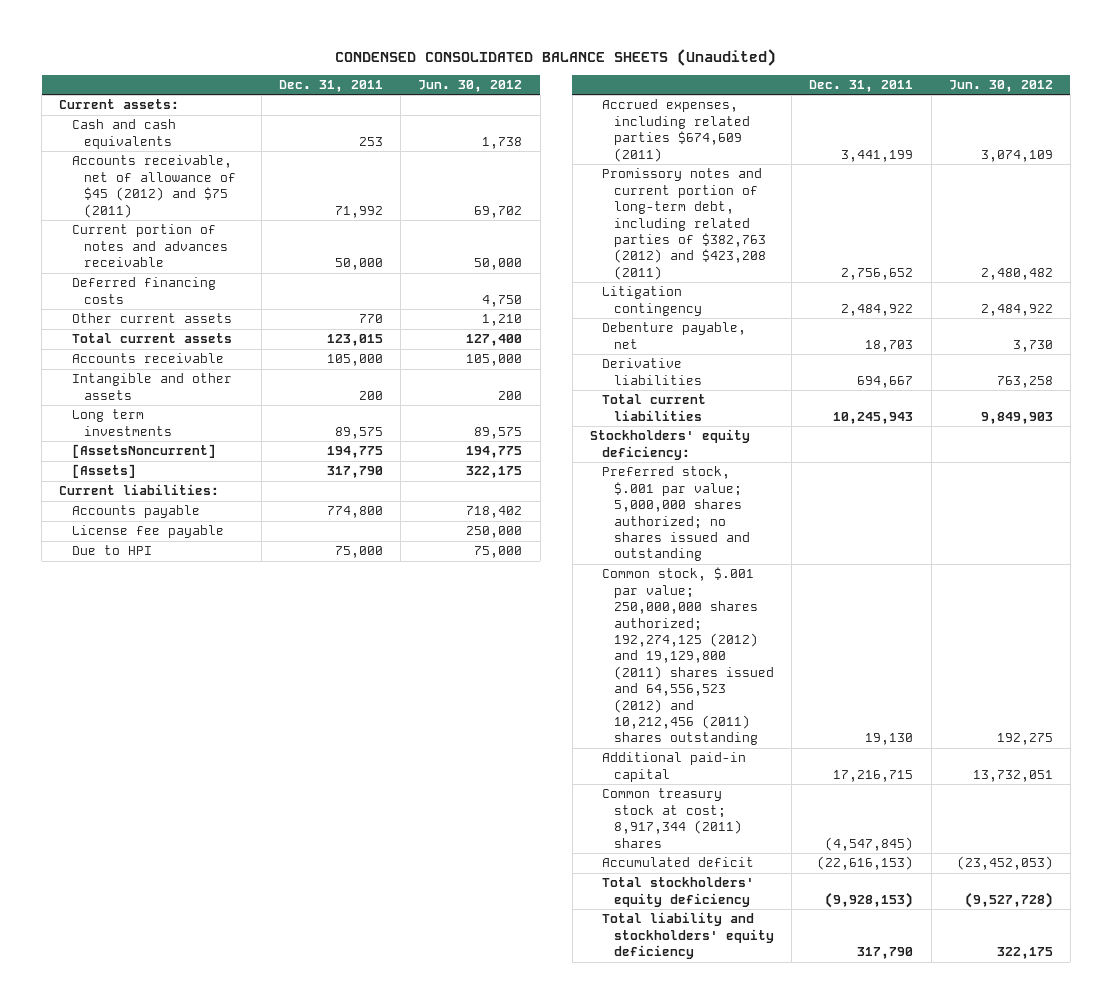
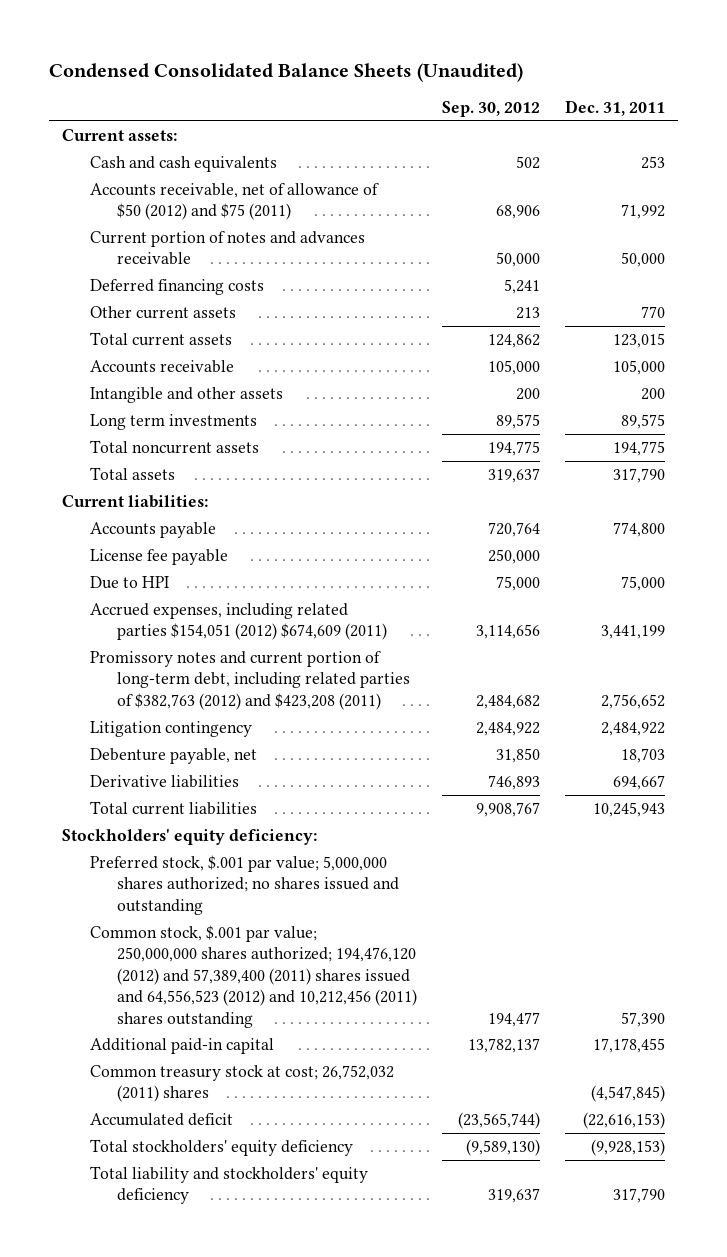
[335,48,777,66] CONDENSED CONSOLIDATED BALANCE SHEETS (Unaudited) -> [49,62,524,82] Condensed Consolidated Balance Sheets (Unaudited)
[418,80,523,93] Jun. 30, 2012 -> none
none -> [442,101,541,118] Sep. 30, 2012
[71,155,236,218] Accounts receivable, net of allowance of $45 (2012) and $75 (2011) -> [89,183,379,221] Accounts receivable, net of allowance of $50 (2012) and $75 (2011)
[71,444,216,459] [AssetsNoncurrent] -> [89,440,259,455] Total noncurrent assets
[71,464,136,479] [Assets] -> [89,467,175,481] Total assets
[601,99,751,162] Accrued expenses, including related parties $674,609 (2011) -> [89,603,388,641] Accrued expenses, including related parties $154,051 (2012) $674,609 (2011)
[601,567,775,746] Common stock, $.001 par value; 250,000,000 shares authorized; 192,274,125 (2012) and 19,129,800 (2011) shares issued and 64,556,523 (2012) and 10,212,456 (2011) shares outstanding -> [89,925,418,1028] Common stock, $.001 par value; 250,000,000 shares authorized; 194,476,120 (2012) and 57,389,400 (2011) shares issued and 64,556,523 (2012) and 10,212,456 (2011) shares outstanding
[865,733,914,746] 19,130 -> [621,1011,666,1027] 57,390
[833,769,914,782] 17,216,715 -> [593,1038,666,1054] 17,178,455
[601,788,743,848] Common treasury stock at cost; 8,917,344 (2011) shares -> [89,1065,394,1103] Common treasury stock at cost; 26,752,032 (2011) shares

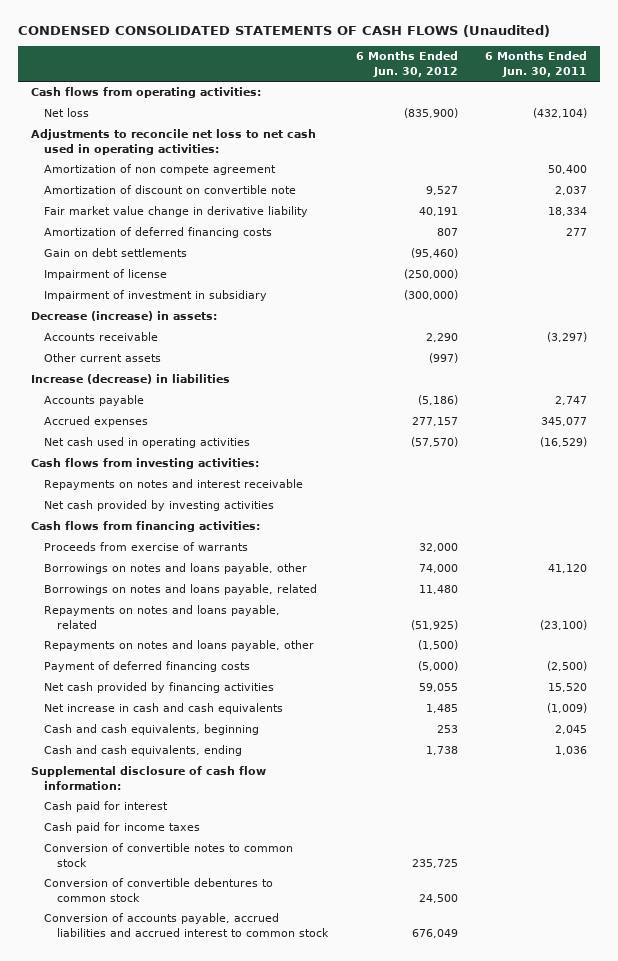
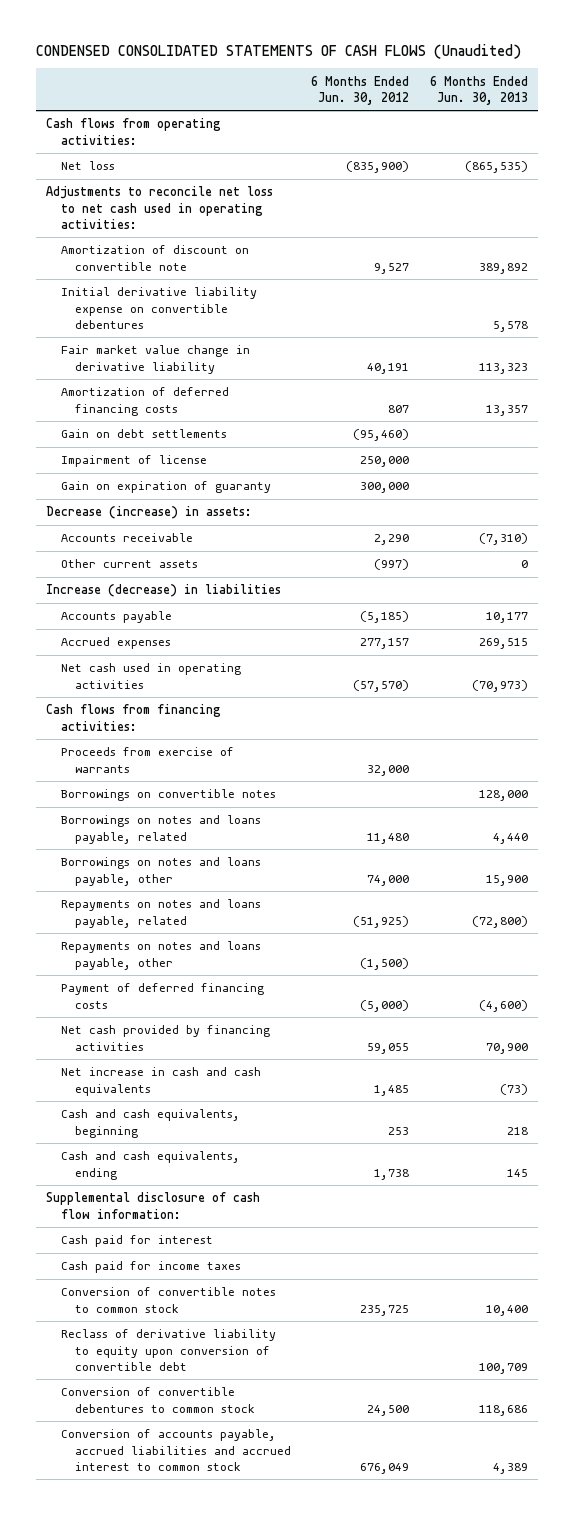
[484,51,587,77] 6 Months Ended Jun. 30, 2011 -> none
none -> [429,75,528,105] 6 Months Ended Jun. 30, 2013
[44,164,277,176] Amortization of non compete agreement -> none
none -> [60,287,257,329] Initial derivative liability expense on convertible debentures
[44,290,268,302] Impairment of investment in subsidiary -> none
[403,269,458,280] (250,000) -> [360,456,410,468] 250,000
none -> [60,481,271,494] Gain on expiration of guaranty
[417,395,458,406] (5,186) -> [360,611,410,624] (5,185)
[31,458,260,470] Cash flows from investing activities: -> none
[44,479,304,491] Repayments on notes and interest receivable -> none
[44,500,275,512] Net cash provided by investing activities -> none
none -> [60,789,276,802] Borrowings on convertible notes
[44,563,308,575] Borrowings on notes and loans payable, other -> [60,857,261,886] Borrowings on notes and loans payable, other
none -> [60,1329,276,1371] Reclass of derivative liability to equity upon conversion of convertible debt

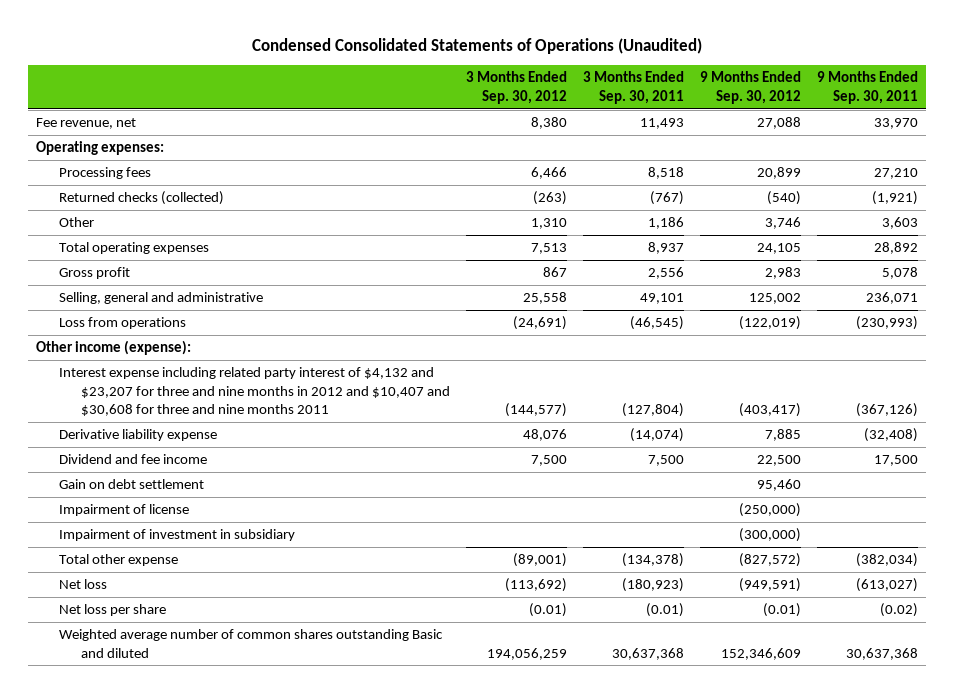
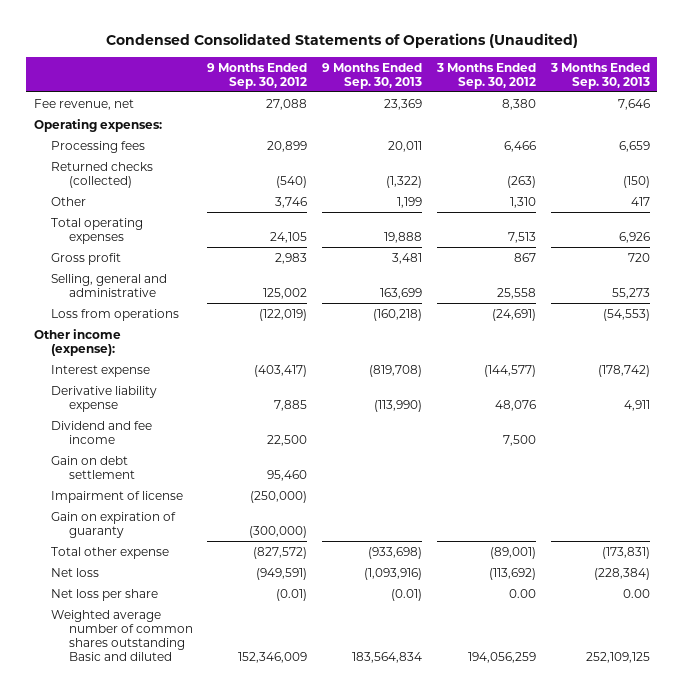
[583,71,685,105] 3 Months Ended Sep. 30, 2011 -> none
[816,71,918,105] 9 Months Ended Sep. 30, 2011 -> none
none -> [322,62,423,89] 9 Months Ended Sep. 30, 2013
none -> [549,62,650,89] 3 Months Ended Sep. 30, 2013
[58,367,451,417] Interest expense including related party interest of $4,132 and $23,207 for three and nine months in 2012 and $10,407 and $30,608 for three and nine months 2011 -> [51,364,151,377] Interest expense
[58,529,295,542] Impairment of investment in subsidiary -> none
none -> [51,511,177,538] Gain on expiration of guaranty
[529,603,568,618] (0.01) -> [509,588,537,598] 0.00
[721,647,802,660] 152,346,609 -> [238,652,308,664] 152,346,009

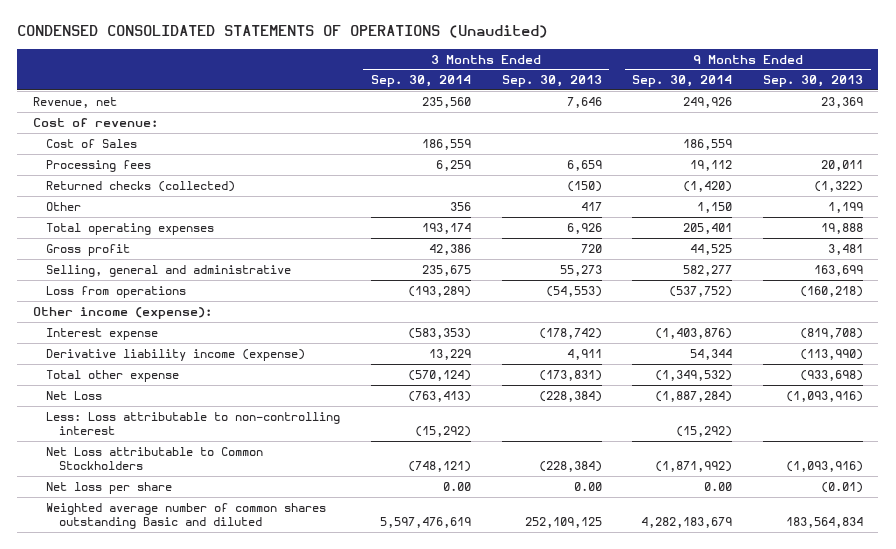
[105,33,578,49] Condensed Consolidated Statements of Operations (Unaudited) -> [17,25,549,39] CONDENSED CONSOLIDATED STATEMENTS OF OPERATIONS (Unaudited)
[207,62,308,89] 9 Months Ended Sep. 30, 2012 -> none
[436,62,537,89] 3 Months Ended Sep. 30, 2012 -> none
none -> [370,75,471,88] Sep. 30, 2014
none -> [632,75,733,88] Sep. 30, 2014
[33,118,162,132] Operating expenses: -> none
[33,98,134,110] Fee revenue, net -> [32,96,117,108] Revenue, net
none -> [32,117,158,127] Cost of revenue:
none -> [46,138,138,148] Cost of Sales
[51,420,153,444] Dividend and fee income -> none
[51,455,135,479] Gain on debt settlement -> none
[51,490,184,503] Impairment of license -> none
[51,511,177,538] Gain on expiration of guaranty -> none
[51,385,158,412] Derivative liability expense -> [46,348,306,361] Derivative liability income (expense)
[51,567,100,577] Net loss -> [46,390,103,400] Net Loss
none -> [46,411,341,436] Less: Loss attributable to non-controlling interest
none -> [46,446,264,471] Net Loss attributable to Common Stockholders

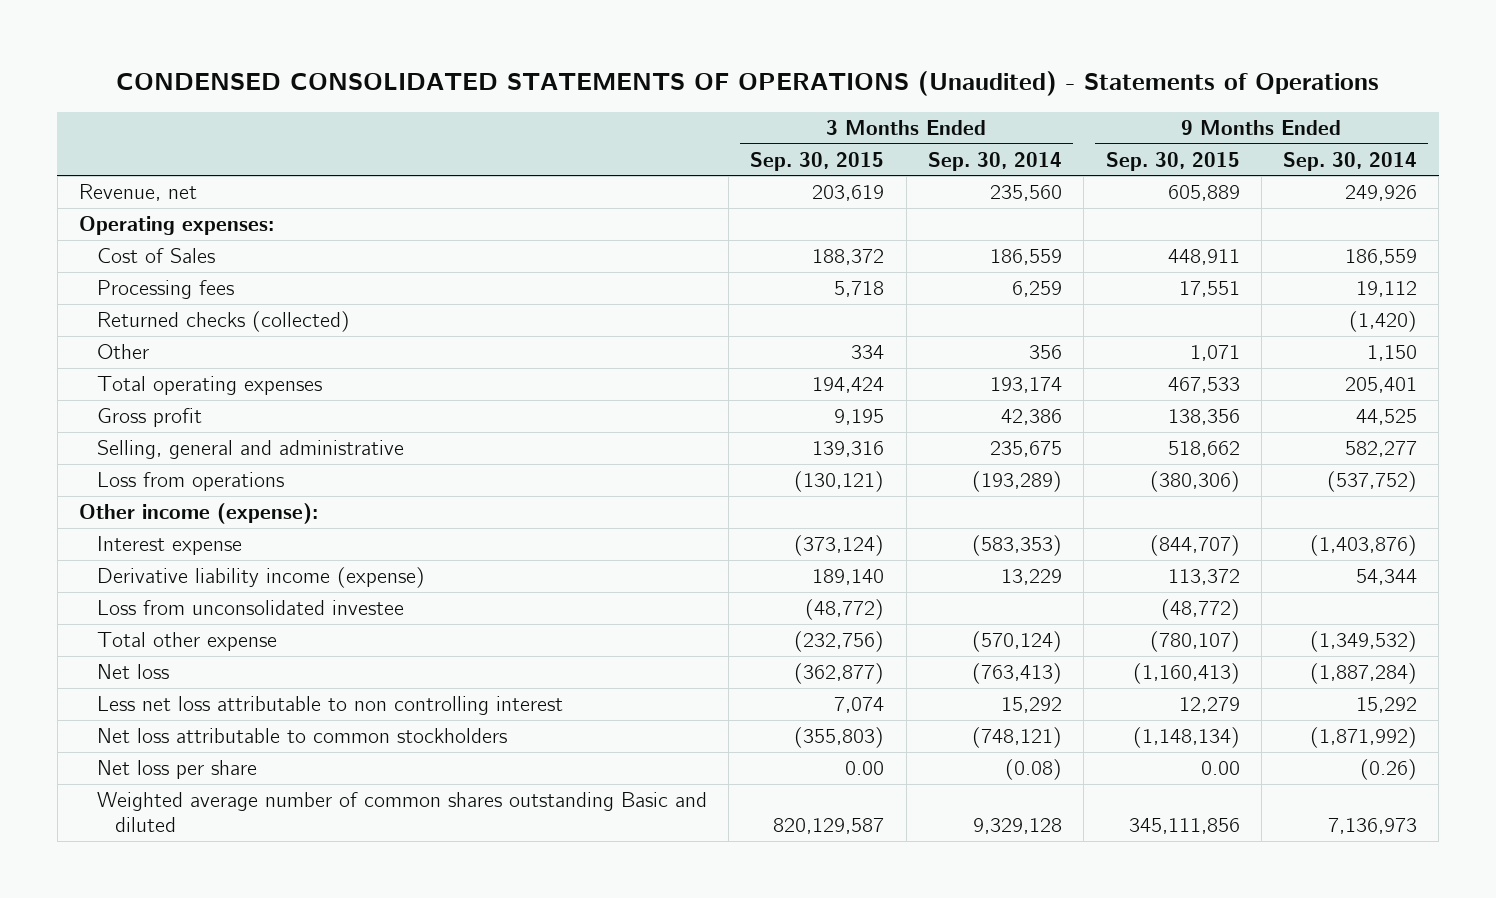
[17,25,549,39] CONDENSED CONSOLIDATED STATEMENTS OF OPERATIONS (Unaudited) -> [116,71,1380,97] CONDENSED CONSOLIDATED STATEMENTS OF OPERATIONS (Unaudited) - Statements of Operations
[501,75,602,88] Sep. 30, 2013 -> none
[763,75,864,88] Sep. 30, 2013 -> none
none -> [750,151,885,171] Sep. 30, 2015
none -> [1105,151,1240,171] Sep. 30, 2015
[32,117,158,127] Cost of revenue: -> none
none -> [79,216,275,236] Operating expenses:
none -> [96,600,404,616] Loss from unconsolidated investee
[46,390,103,400] Net Loss -> [96,664,169,680] Net loss
[46,411,341,436] Less: Loss attributable to non-controlling interest -> [96,696,563,716] Less net loss attributable to non controlling interest
[414,426,471,438] (15,292) -> [1001,697,1063,714] 15,292
[676,426,733,438] (15,292) -> [1356,697,1418,714] 15,292
[46,446,264,471] Net Loss attributable to Common Stockholders -> [96,728,507,744] Net loss attributable to common stockholders
[442,481,471,491] 0.00 -> [1005,759,1063,781] (0.08)
[704,481,733,491] 0.00 -> [1360,759,1418,781] (0.26)
[379,517,471,529] 5,597,476,619 -> [973,818,1063,835] 9,329,128
[641,517,733,529] 4,282,183,679 -> [1328,818,1418,835] 7,136,973

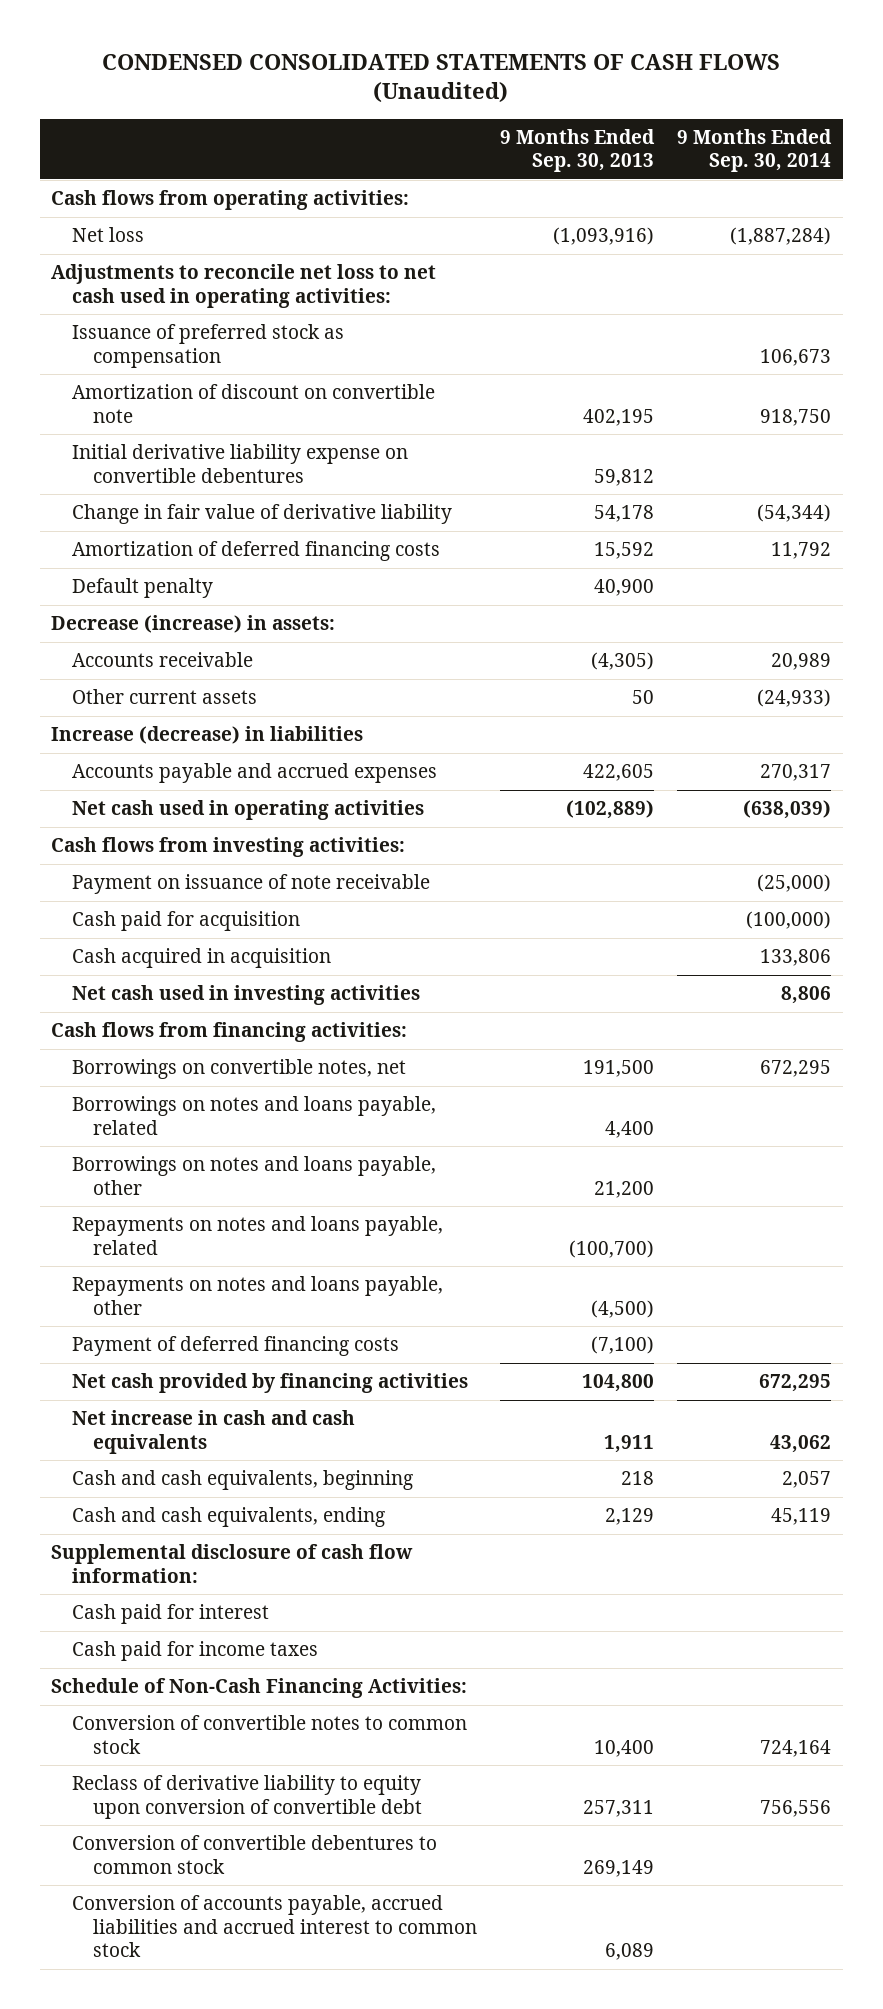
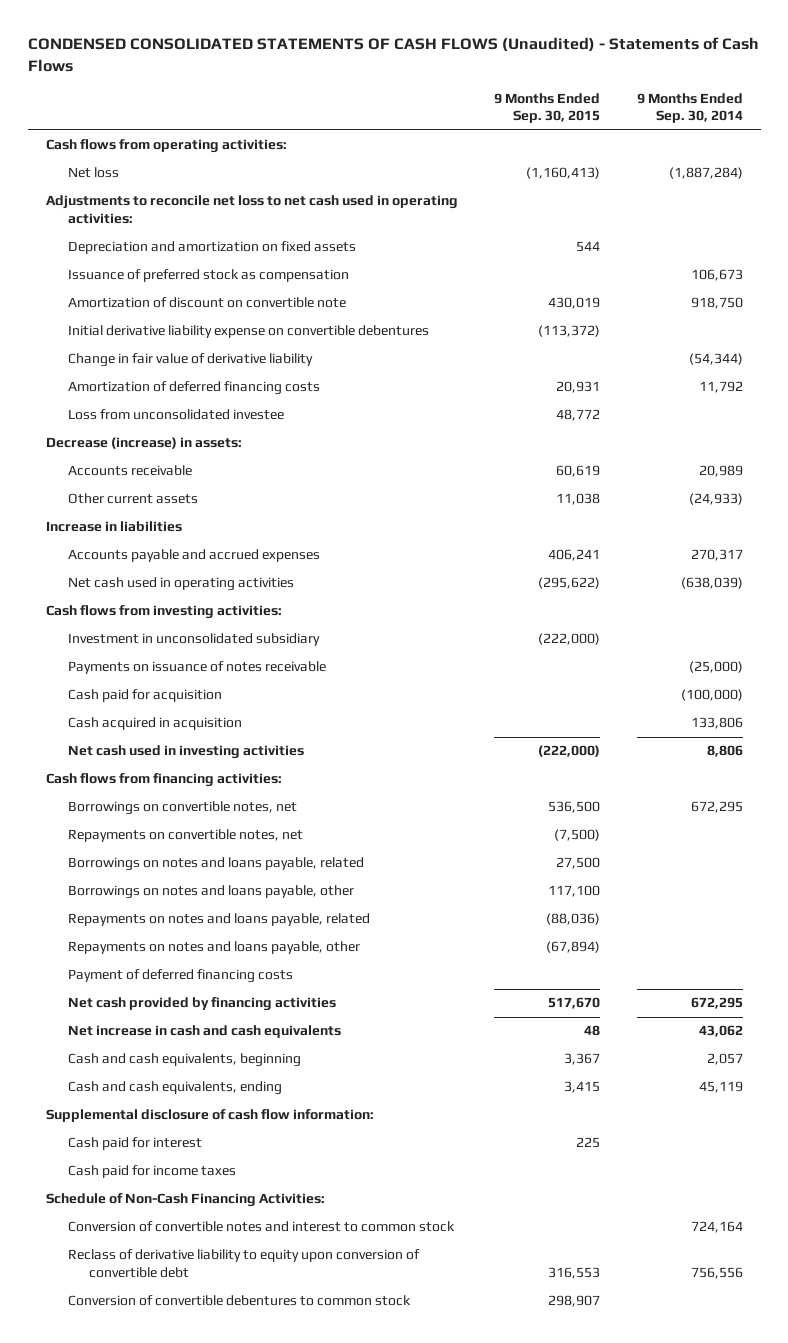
[102,53,781,104] CONDENSED CONSOLIDATED STATEMENTS OF CASH FLOWS (Unaudited) -> [27,37,759,72] CONDENSED CONSOLIDATED STATEMENTS OF CASH FLOWS (Unaudited) - Statements of Cash Flows
[500,129,656,173] 9 Months Ended Sep. 30, 2013 -> none
none -> [494,92,601,124] 9 Months Ended Sep. 30, 2015
none -> [67,241,356,255] Depreciation and amortization on fixed assets
[72,578,214,599] Default penalty -> none
none -> [67,409,284,421] Loss from unconsolidated investee
[51,726,364,745] Increase (decrease) in liabilities -> [45,521,182,533] Increase in liabilities
none -> [67,633,320,647] Investment in unconsolidated subsidiary
[72,874,431,895] Payment on issuance of note receivable -> [67,661,326,675] Payments on issuance of notes receivable
none -> [67,829,303,843] Repayments on convertible notes, net
[72,1715,468,1754] Conversion of convertible notes to common stock -> [67,1221,455,1233] Conversion of convertible notes and interest to common stock
[72,1895,478,1958] Conversion of accounts payable, accrued liabilities and accrued interest to common stock -> none

